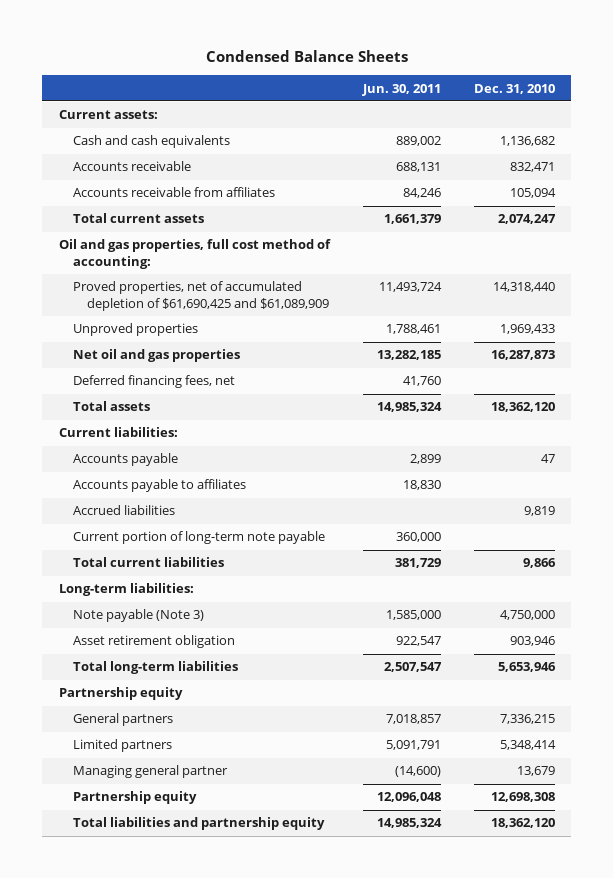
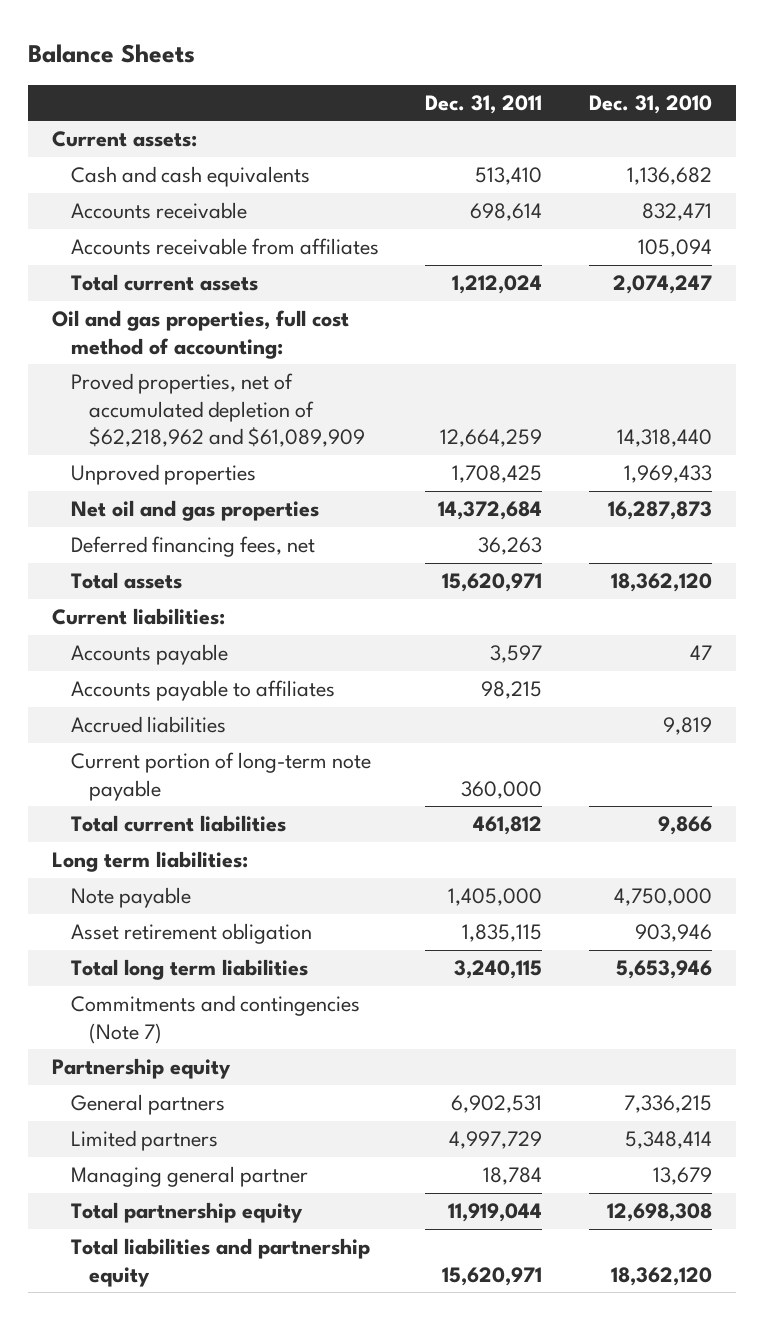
[205,50,408,63] Condensed Balance Sheets -> [28,44,196,64] Balance Sheets
[361,83,441,96] Jun. 30, 2011 -> none
none -> [425,94,543,114] Dec. 31, 2011
[72,281,329,311] Proved properties, net of accumulated depletion of $61,690,425 and $61,089,909 -> [70,373,366,448] Proved properties, net of accumulated depletion of $62,218,962 and $61,089,909
[58,583,194,597] Long-term liabilities: -> [51,851,248,873] Long term liabilities:
[72,609,204,623] Note payable (Note 3) -> [70,887,191,909] Note payable
[72,661,238,675] Total long-term liabilities -> [70,959,308,981] Total long term liabilities
none -> [70,995,360,1044] Commitments and contingencies (Note 7)
[72,791,197,805] Partnership equity -> [70,1202,303,1224] Total partnership equity

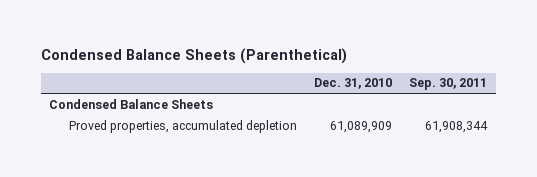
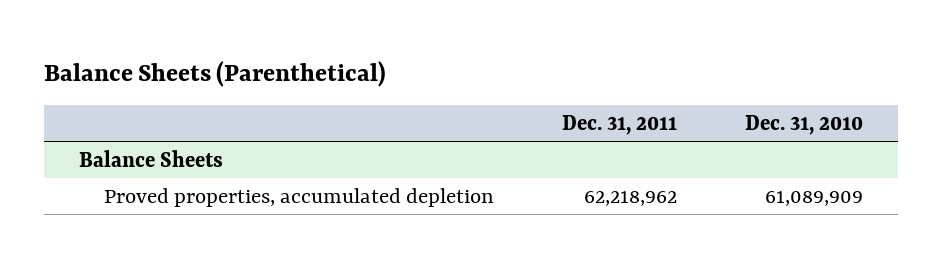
[40,48,347,65] Condensed Balance Sheets (Parenthetical) -> [44,61,387,88] Balance Sheets (Parenthetical)
[409,78,488,91] Sep. 30, 2011 -> none
none -> [562,114,678,135] Dec. 31, 2011
[49,98,214,109] Condensed Balance Sheets -> [78,149,223,167] Balance Sheets

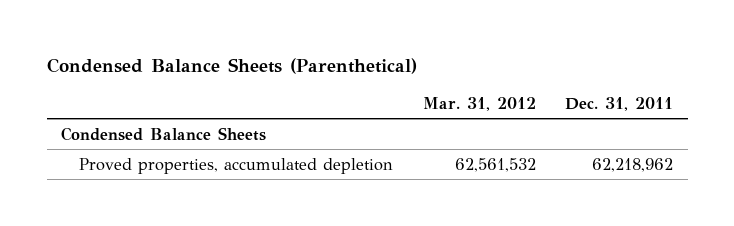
[44,61,387,88] Balance Sheets (Parenthetical) -> [46,58,417,75] Condensed Balance Sheets (Parenthetical)
[745,114,864,135] Dec. 31, 2010 -> none
none -> [422,97,536,112] Mar. 31, 2012
[78,149,223,167] Balance Sheets -> [61,126,267,141] Condensed Balance Sheets

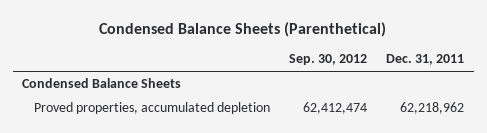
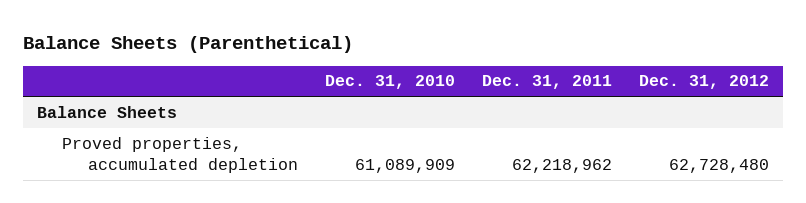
[99,21,387,37] Condensed Balance Sheets (Parenthetical) -> [23,35,354,53] Balance Sheets (Parenthetical)
[289,54,368,66] Sep. 30, 2012 -> none
none -> [324,75,455,90] Dec. 31, 2010
none -> [639,75,770,90] Dec. 31, 2012
[22,78,182,89] Condensed Balance Sheets -> [36,105,177,118] Balance Sheets

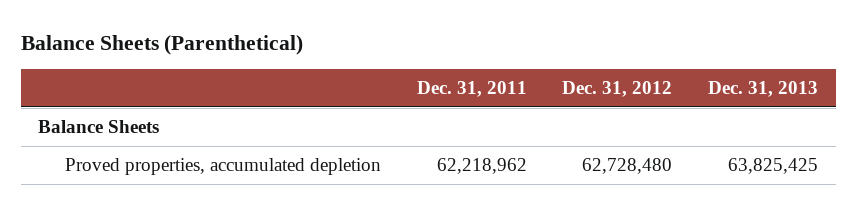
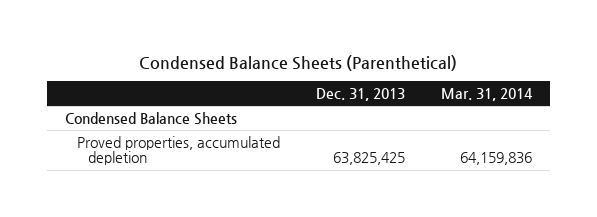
[20,34,303,55] Balance Sheets (Parenthetical) -> [139,54,458,71] Condensed Balance Sheets (Parenthetical)
[416,80,527,97] Dec. 31, 2011 -> none
[562,80,673,97] Dec. 31, 2012 -> none
none -> [440,87,533,101] Mar. 31, 2014
[38,120,160,134] Balance Sheets -> [64,111,237,125] Condensed Balance Sheets

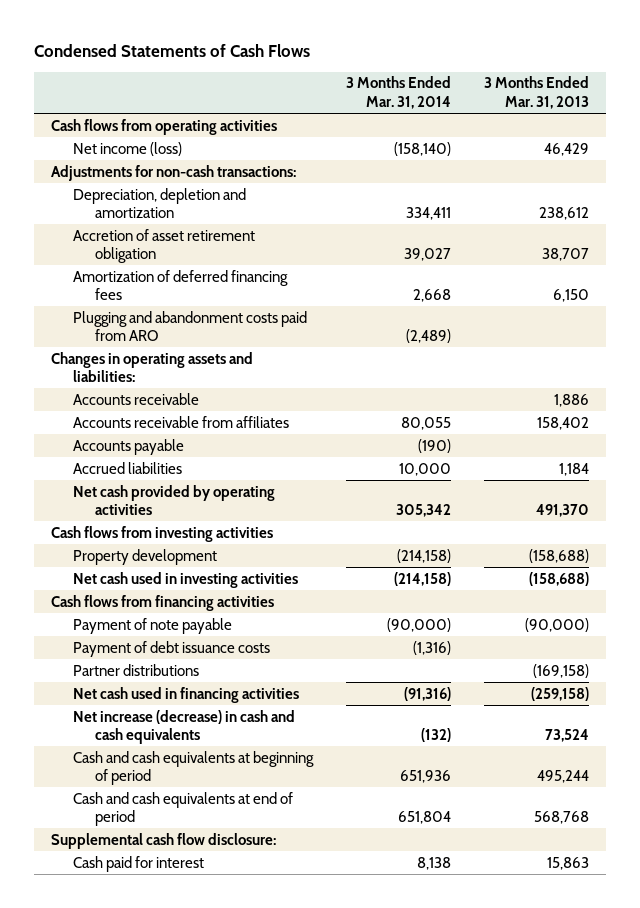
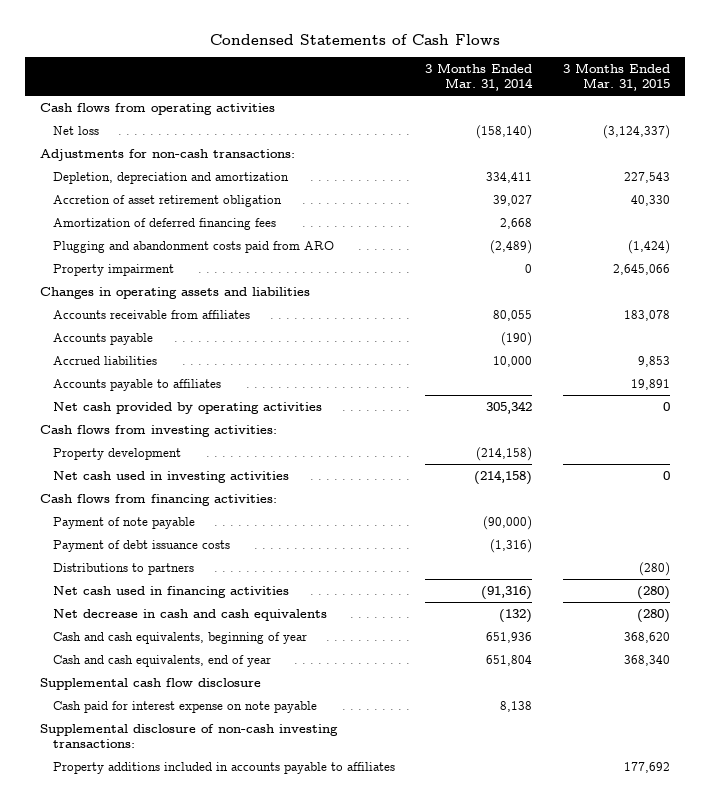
[484,76,590,109] 3 Months Ended Mar. 31, 2013 -> none
none -> [562,63,670,92] 3 Months Ended Mar. 31, 2015
[72,141,182,156] Net income (loss) -> [52,125,99,135] Net loss
[72,187,246,219] Depreciation, depletion and amortization -> [52,171,289,184] Depletion, depreciation and amortization
[72,392,199,405] Accounts receivable -> none
none -> [52,263,174,276] Property impairment
[50,351,253,383] Changes in operating assets and liabilities: -> [40,286,311,299] Changes in operating assets and liabilities
none -> [52,378,221,391] Accounts payable to affiliates
[50,525,273,542] Cash flows from investing activities -> [40,424,278,437] Cash flows from investing activities:
[50,594,274,611] Cash flows from financing activities -> [40,493,278,506] Cash flows from financing activities:
[72,663,199,676] Partner distributions -> [52,562,194,575] Distributions to partners
[72,709,295,745] Net increase (decrease) in cash and cash equivalents -> [52,608,327,621] Net decrease in cash and cash equivalents
[72,750,314,786] Cash and cash equivalents at beginning of period -> [52,631,307,644] Cash and cash equivalents, beginning of year
[72,791,293,827] Cash and cash equivalents at end of period -> [52,654,271,667] Cash and cash equivalents, end of year
[50,832,276,849] Supplemental cash flow disclosure: -> [40,677,262,690] Supplemental cash flow disclosure
[72,855,204,872] Cash paid for interest -> [52,700,317,713] Cash paid for interest expense on note payable
none -> [40,723,339,748] Supplemental disclosure of non-cash investing transactions:
none -> [52,761,395,774] Property additions included in accounts payable to affiliates

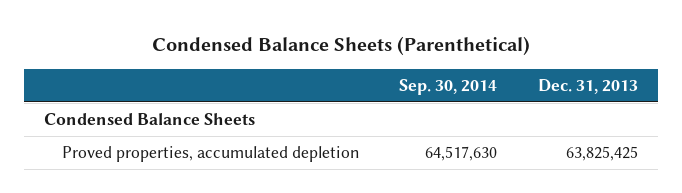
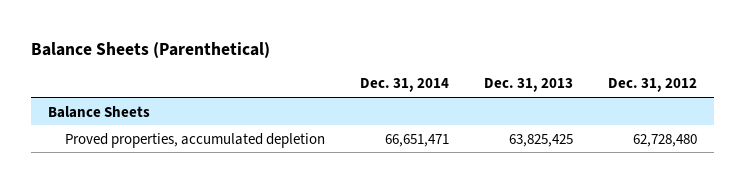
[152,36,531,57] Condensed Balance Sheets (Parenthetical) -> [30,41,270,58] Balance Sheets (Parenthetical)
[399,78,498,95] Sep. 30, 2014 -> none
none -> [359,78,449,93] Dec. 31, 2014
none -> [607,78,697,93] Dec. 31, 2012
[44,113,256,126] Condensed Balance Sheets -> [48,105,151,118] Balance Sheets

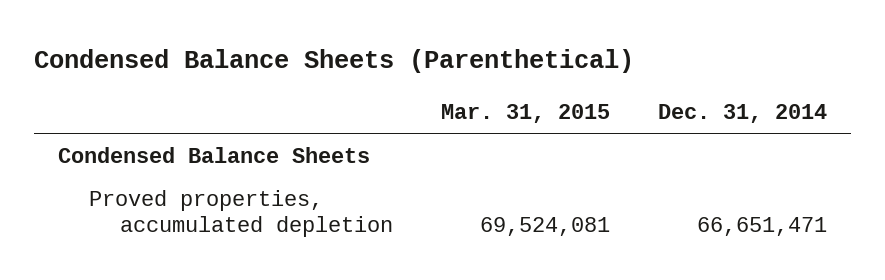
[30,41,270,58] Balance Sheets (Parenthetical) -> [33,49,634,74] Condensed Balance Sheets (Parenthetical)
[483,78,573,93] Dec. 31, 2013 -> none
[607,78,697,93] Dec. 31, 2012 -> none
none -> [441,104,611,124] Mar. 31, 2015
[48,105,151,118] Balance Sheets -> [57,146,370,163] Condensed Balance Sheets

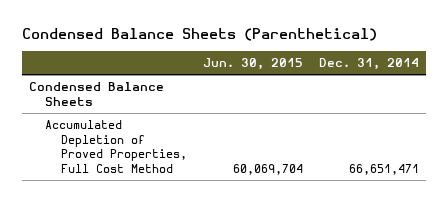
[441,104,611,124] Mar. 31, 2015 -> none
none -> [203,58,304,71] Jun. 30, 2015
[88,189,393,237] Proved properties, accumulated depletion -> [45,120,188,173] Accumulated Depletion of Proved Properties, Full Cost Method

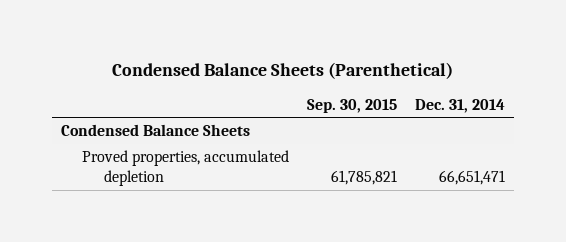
[203,58,304,71] Jun. 30, 2015 -> none
none -> [307,98,398,113] Sep. 30, 2015
[45,120,188,173] Accumulated Depletion of Proved Properties, Full Cost Method -> [82,150,290,187] Proved properties, accumulated depletion

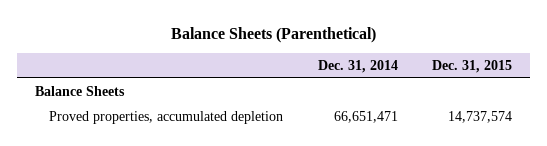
[111,62,453,80] Condensed Balance Sheets (Parenthetical) -> [170,27,376,44] Balance Sheets (Parenthetical)
[307,98,398,113] Sep. 30, 2015 -> none
none -> [432,59,513,73] Dec. 31, 2015
[61,124,251,137] Condensed Balance Sheets -> [34,85,125,96] Balance Sheets

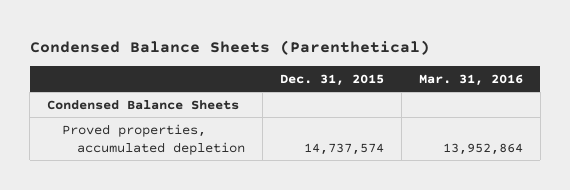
[170,27,376,44] Balance Sheets (Parenthetical) -> [29,39,430,55] Condensed Balance Sheets (Parenthetical)
[317,59,398,73] Dec. 31, 2014 -> none
none -> [418,73,523,86] Mar. 31, 2016
[34,85,125,96] Balance Sheets -> [47,99,240,110] Condensed Balance Sheets

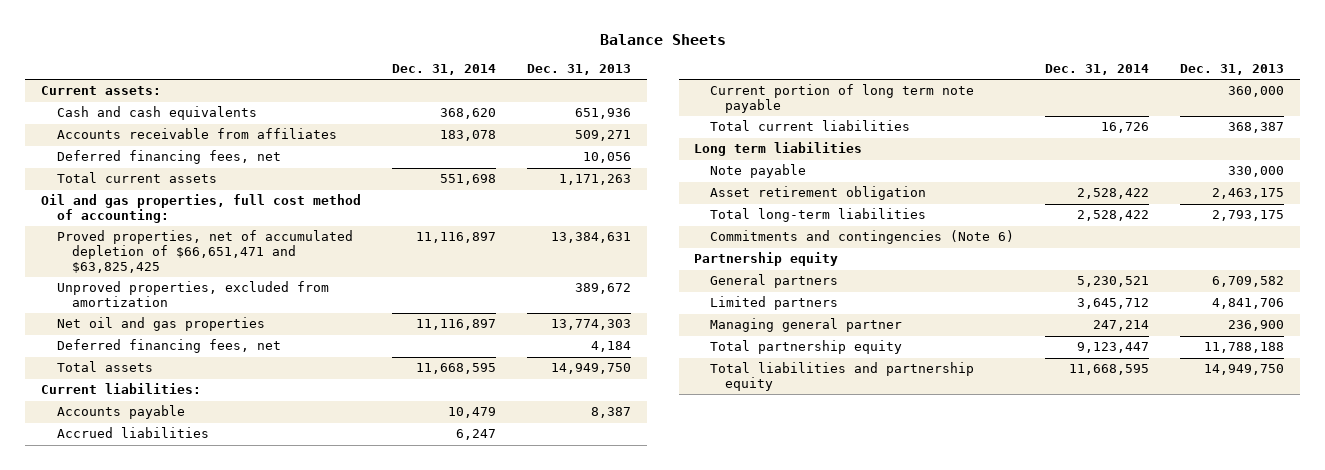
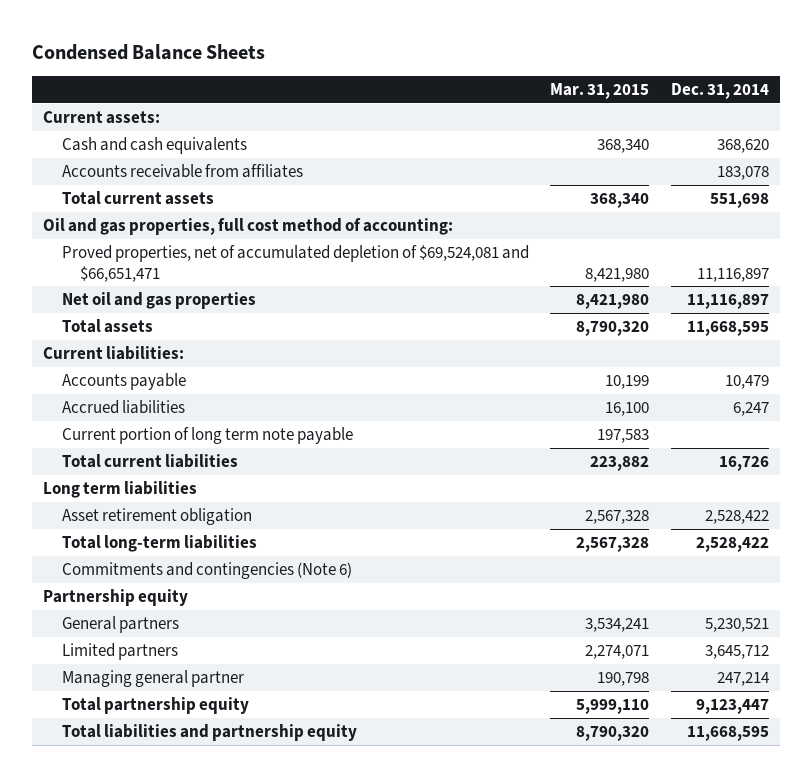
[599,34,726,46] Balance Sheets -> [32,43,266,60] Condensed Balance Sheets
[527,64,632,76] Dec. 31, 2013 -> none
none -> [550,83,650,100] Mar. 31, 2015
[56,150,281,165] Deferred financing fees, net -> none
[56,281,329,308] Unproved properties, excluded from amortization -> none
[56,230,353,273] Proved properties, net of accumulated depletion of $66,651,471 and $63,825,425 -> [61,244,529,282] Proved properties, net of accumulated depletion of $69,524,081 and $66,651,471
[56,339,281,354] Deferred financing fees, net -> none
[709,164,806,179] Note payable -> none

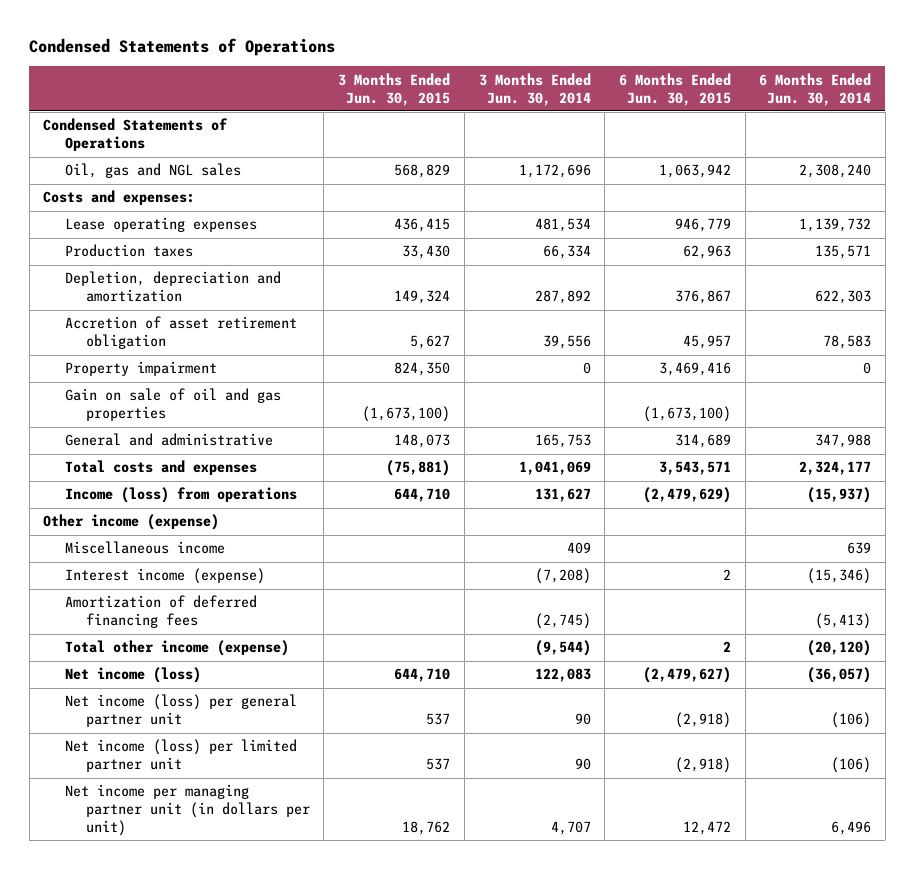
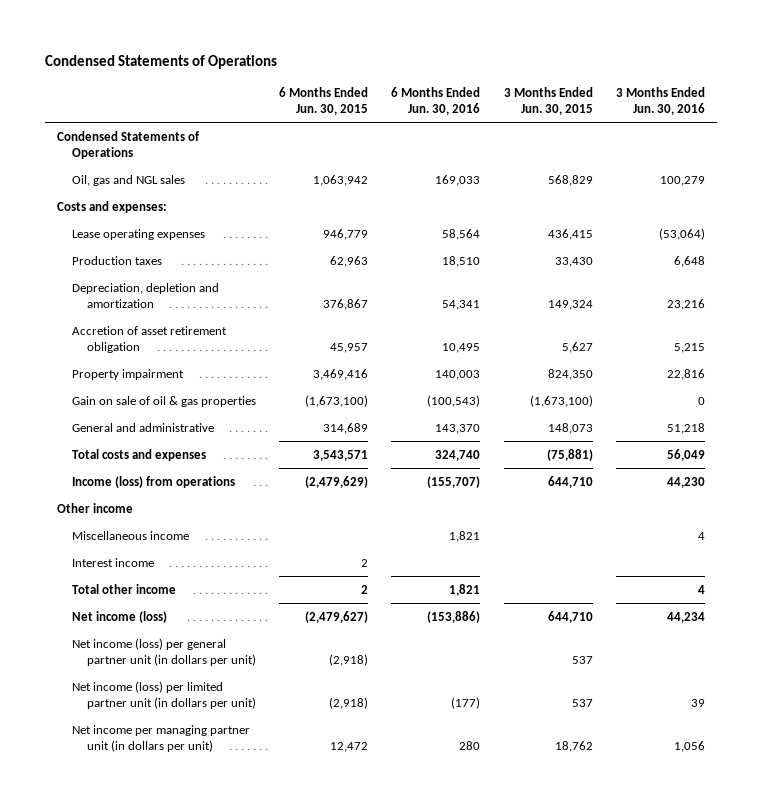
[478,72,591,106] 3 Months Ended Jun. 30, 2014 -> none
[759,72,872,106] 6 Months Ended Jun. 30, 2014 -> none
none -> [391,86,481,116] 6 Months Ended Jun. 30, 2016
none -> [616,86,706,116] 3 Months Ended Jun. 30, 2016
[64,271,281,303] Depletion, depreciation and amortization -> [71,282,219,309] Depreciation, depletion and amortization
[64,388,281,422] Gain on sale of oil and gas properties -> [71,395,256,407] Gain on sale of oil & gas properties
[43,514,220,531] Other income (expense) -> [56,502,133,513] Other income
[64,595,257,629] Amortization of deferred financing fees -> none
[64,568,265,585] Interest income (expense) -> [71,557,154,567] Interest income
[64,640,289,657] Total other income (expense) -> [71,583,176,594] Total other income
[64,694,297,728] Net income (loss) per general partner unit -> [71,637,256,667] Net income (loss) per general partner unit (in dollars per unit)
[64,739,297,773] Net income (loss) per limited partner unit -> [71,680,256,710] Net income (loss) per limited partner unit (in dollars per unit)

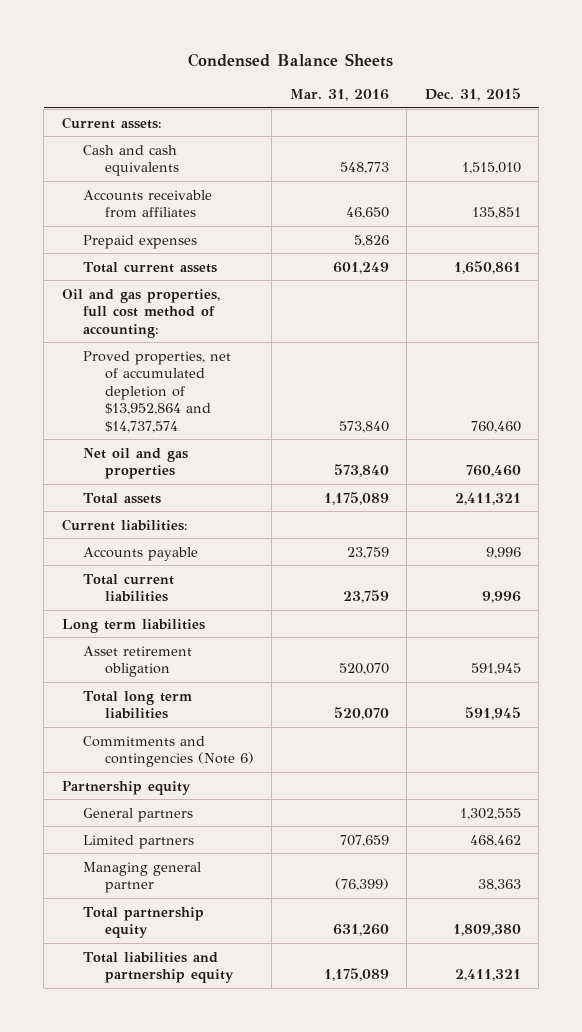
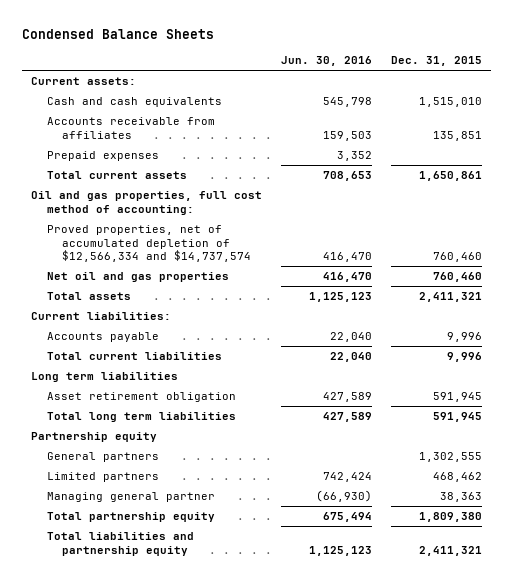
[289,89,389,102] Mar. 31, 2016 -> none
none -> [280,56,372,67] Jun. 30, 2016
[83,350,232,433] Proved properties, net of accumulated depletion of $13,952,864 and $14,737,574 -> [46,225,252,263] Proved properties, net of accumulated depletion of $12,566,334 and $14,737,574
[83,735,254,768] Commitments and contingencies (Note 6) -> none

